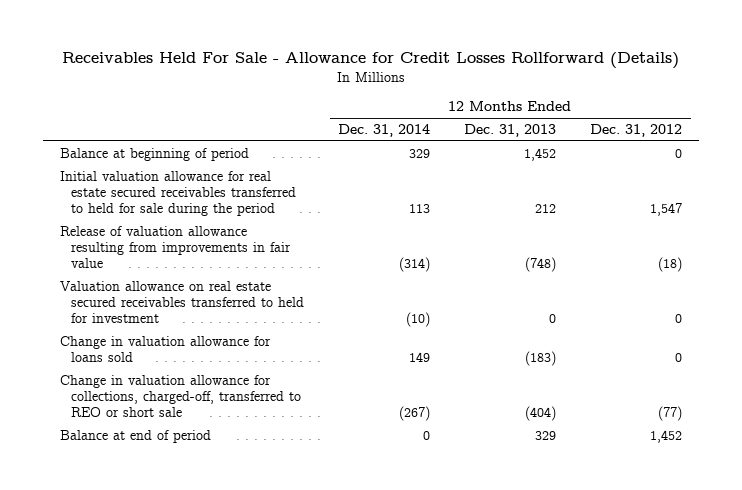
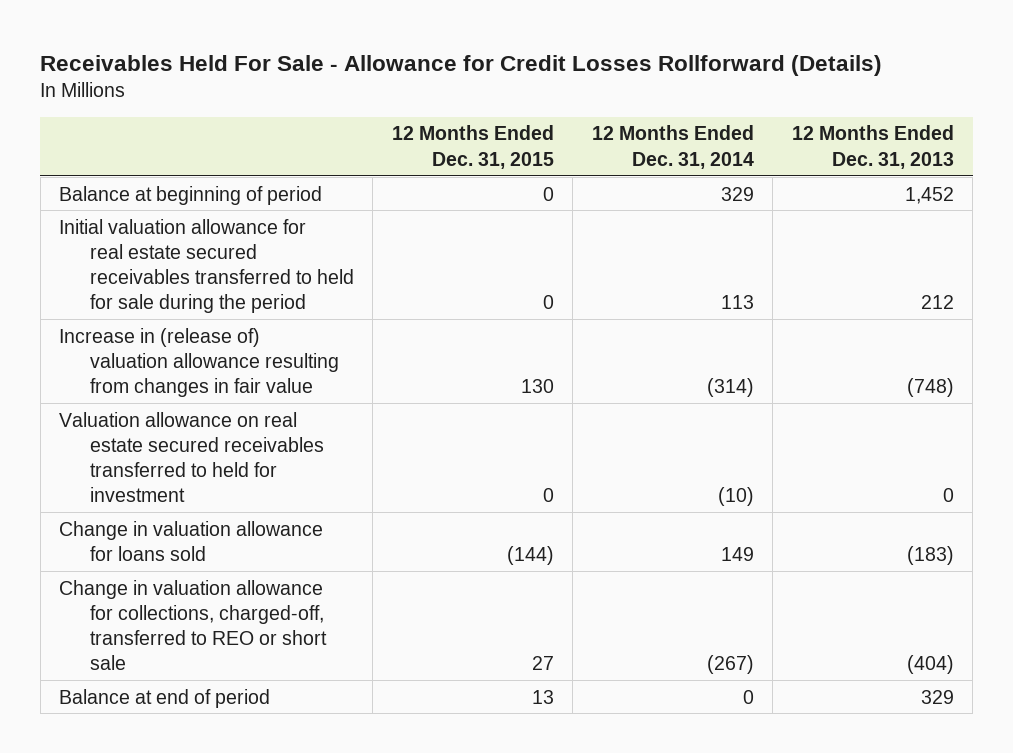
[590,124,683,138] Dec. 31, 2012 -> none
none -> [391,125,554,169] 12 Months Ended Dec. 31, 2015
[59,226,291,269] Release of valuation allowance resulting from improvements in fair value -> [58,327,339,397] Increase in (release of) valuation allowance resulting from changes in fair value

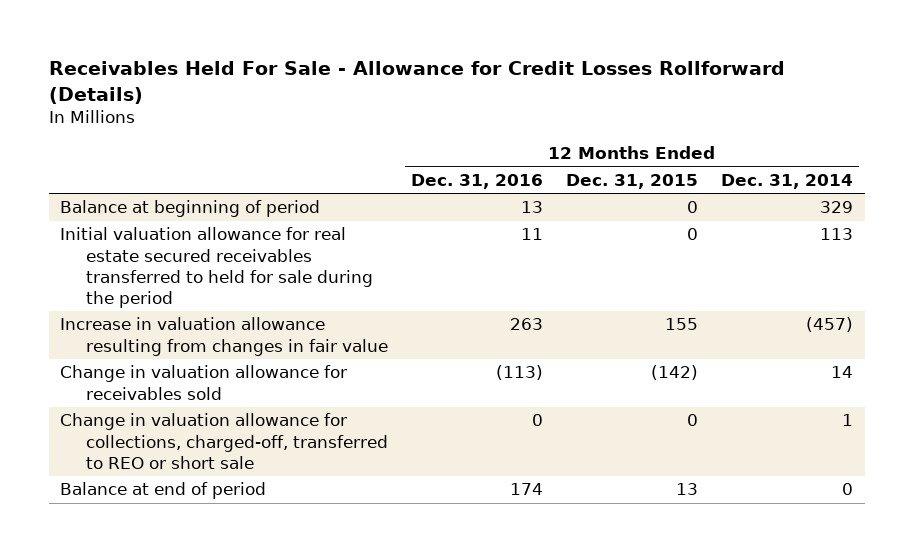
[791,125,954,169] 12 Months Ended Dec. 31, 2013 -> none
none -> [411,173,544,189] Dec. 31, 2016
[58,411,324,503] Valuation allowance on real estate secured receivables transferred to held for investment -> none
[58,327,339,397] Increase in (release of) valuation allowance resulting from changes in fair value -> [60,317,389,356] Increase in valuation allowance resulting from changes in fair value
[520,378,554,393] 130 -> [665,318,699,331] 155
[706,377,754,397] (314) -> [806,317,854,333] (457)
[58,520,323,561] Change in valuation allowance for loans sold -> [60,365,348,400] Change in valuation allowance for receivables sold
[506,545,554,565] (144) -> [651,365,699,381] (142)
[720,546,754,561] 149 -> [831,366,854,379] 14
[531,656,554,671] 27 -> [687,414,699,427] 0
[706,655,754,675] (267) -> [842,414,854,427] 1

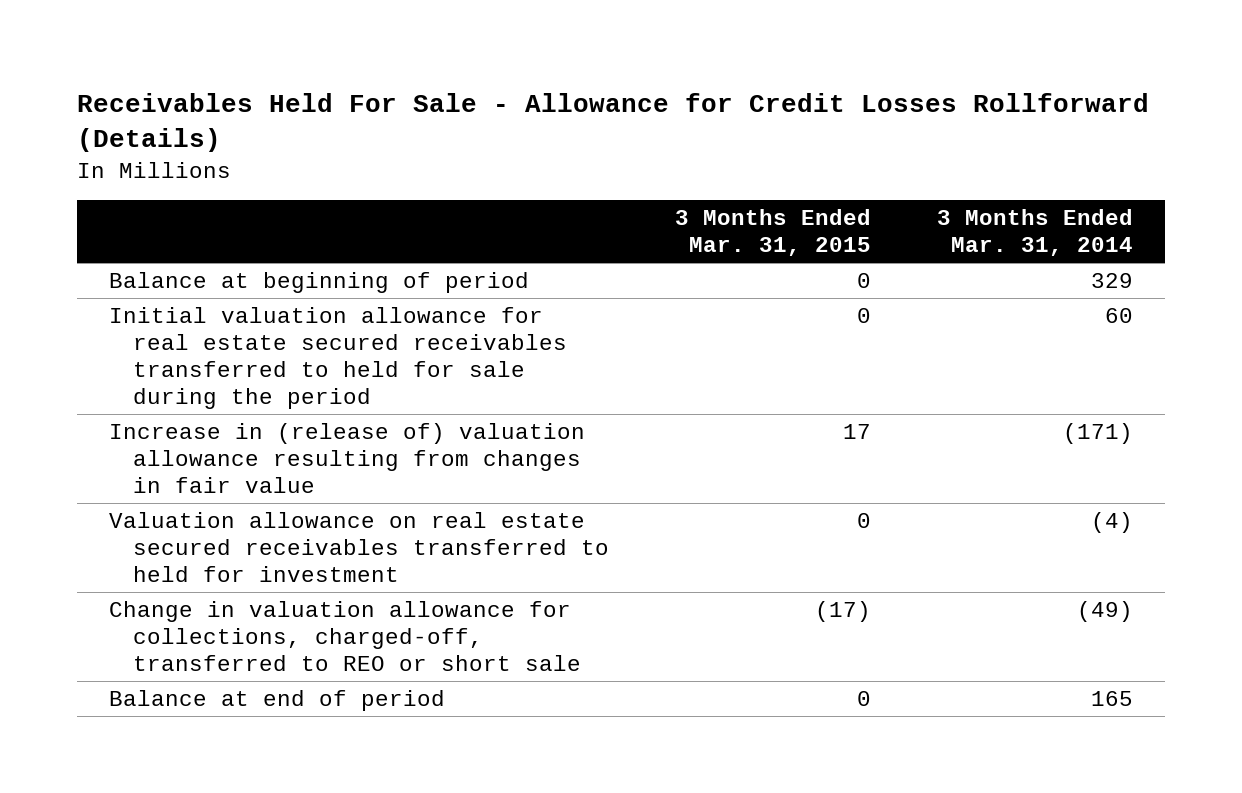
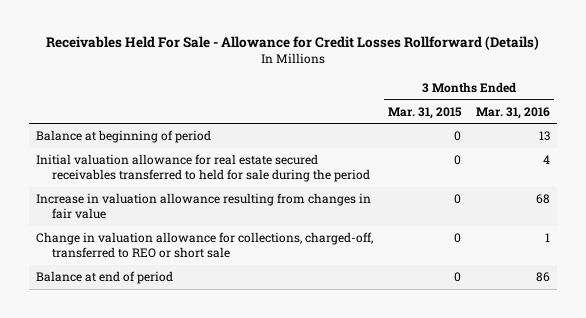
[936,209,1133,257] 3 Months Ended Mar. 31, 2014 -> none
none -> [475,106,550,119] Mar. 31, 2016
[109,512,610,582] Valuation allowance on real estate secured receivables transferred to held for investment -> none
[109,423,586,493] Increase in (release of) valuation allowance resulting from changes in fair value -> [36,193,372,220] Increase in valuation allowance resulting from changes in fair value
[842,424,871,440] 17 -> [454,194,462,205] 0
[814,601,871,623] (17) -> [454,233,462,244] 0

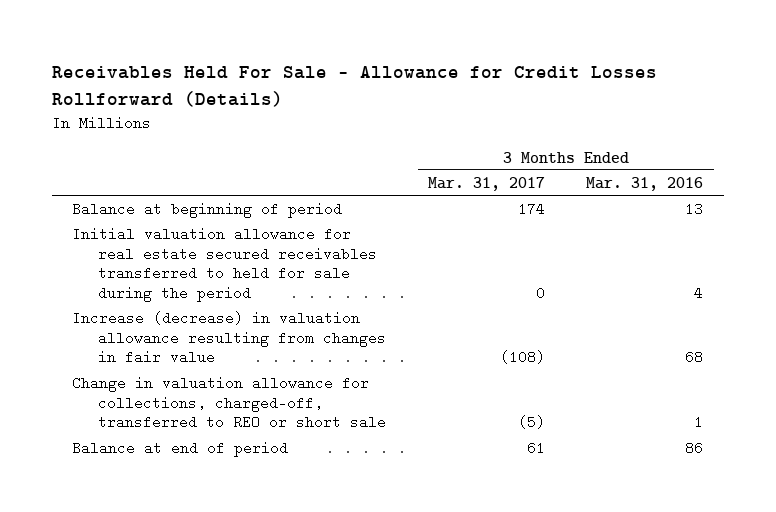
[388,106,463,119] Mar. 31, 2015 -> none
none -> [427,176,545,191] Mar. 31, 2017
[36,193,372,220] Increase in valuation allowance resulting from changes in fair value -> [72,310,387,365] Increase (decrease) in valuation allowance resulting from changes in fair value

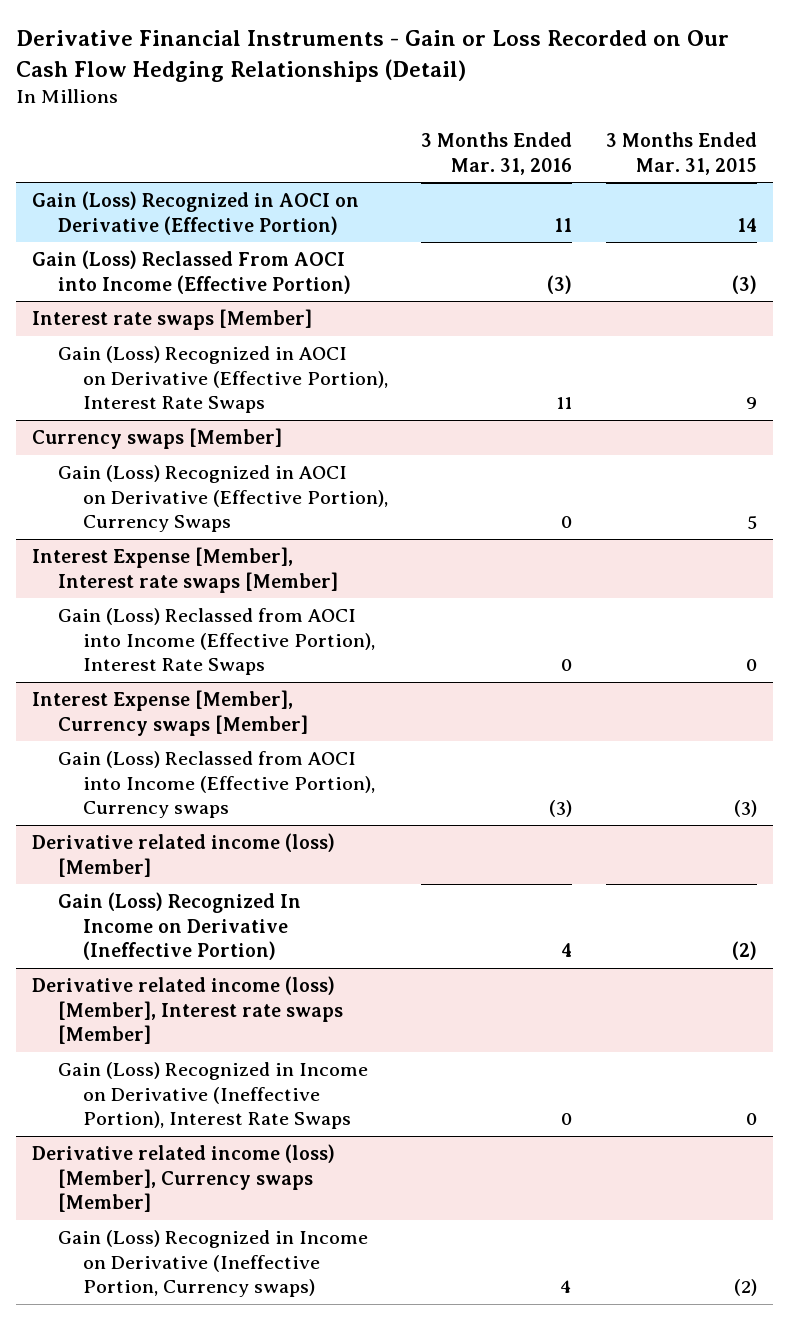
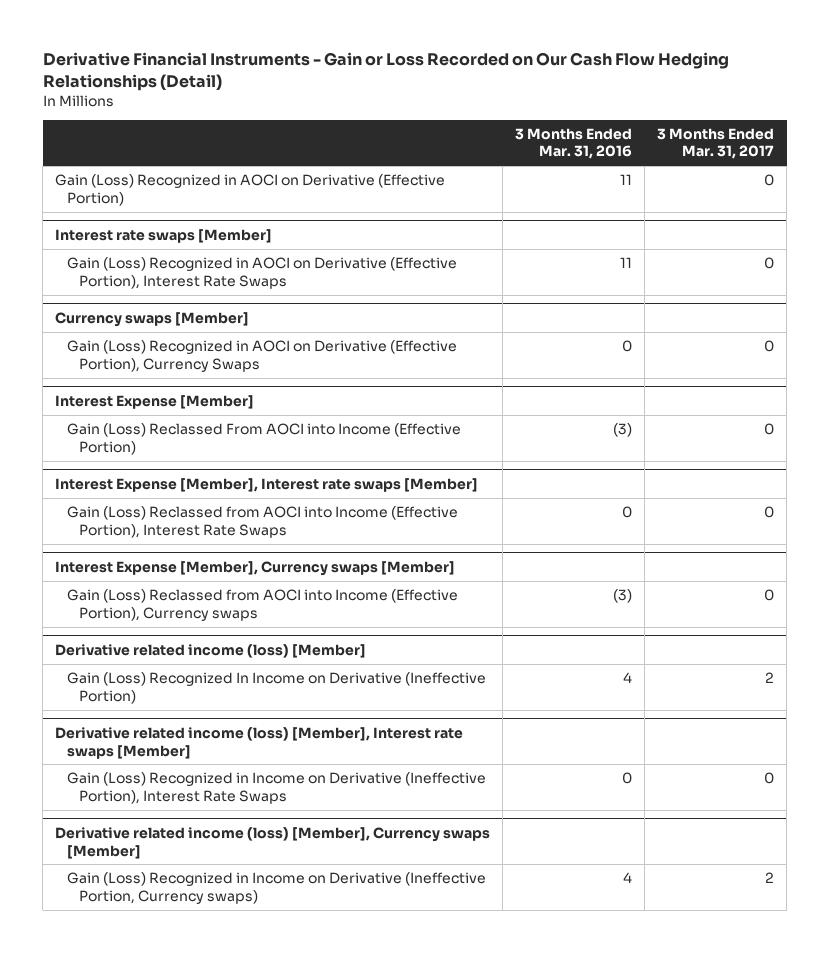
[605,132,757,175] 3 Months Ended Mar. 31, 2015 -> none
none -> [657,127,775,160] 3 Months Ended Mar. 31, 2017
[32,250,351,294] Gain (Loss) Reclassed From AOCI into Income (Effective Portion) -> none
none -> [55,394,255,409] Interest Expense [Member]
none -> [67,423,462,455] Gain (Loss) Reclassed From AOCI into Income (Effective Portion)

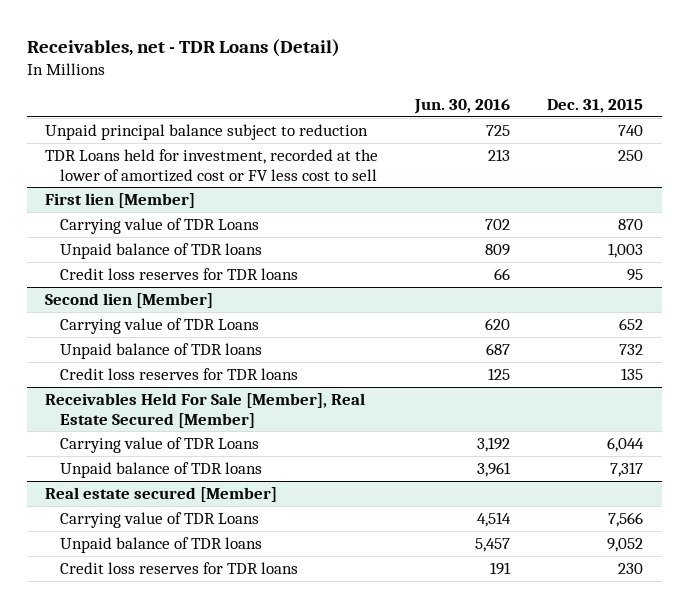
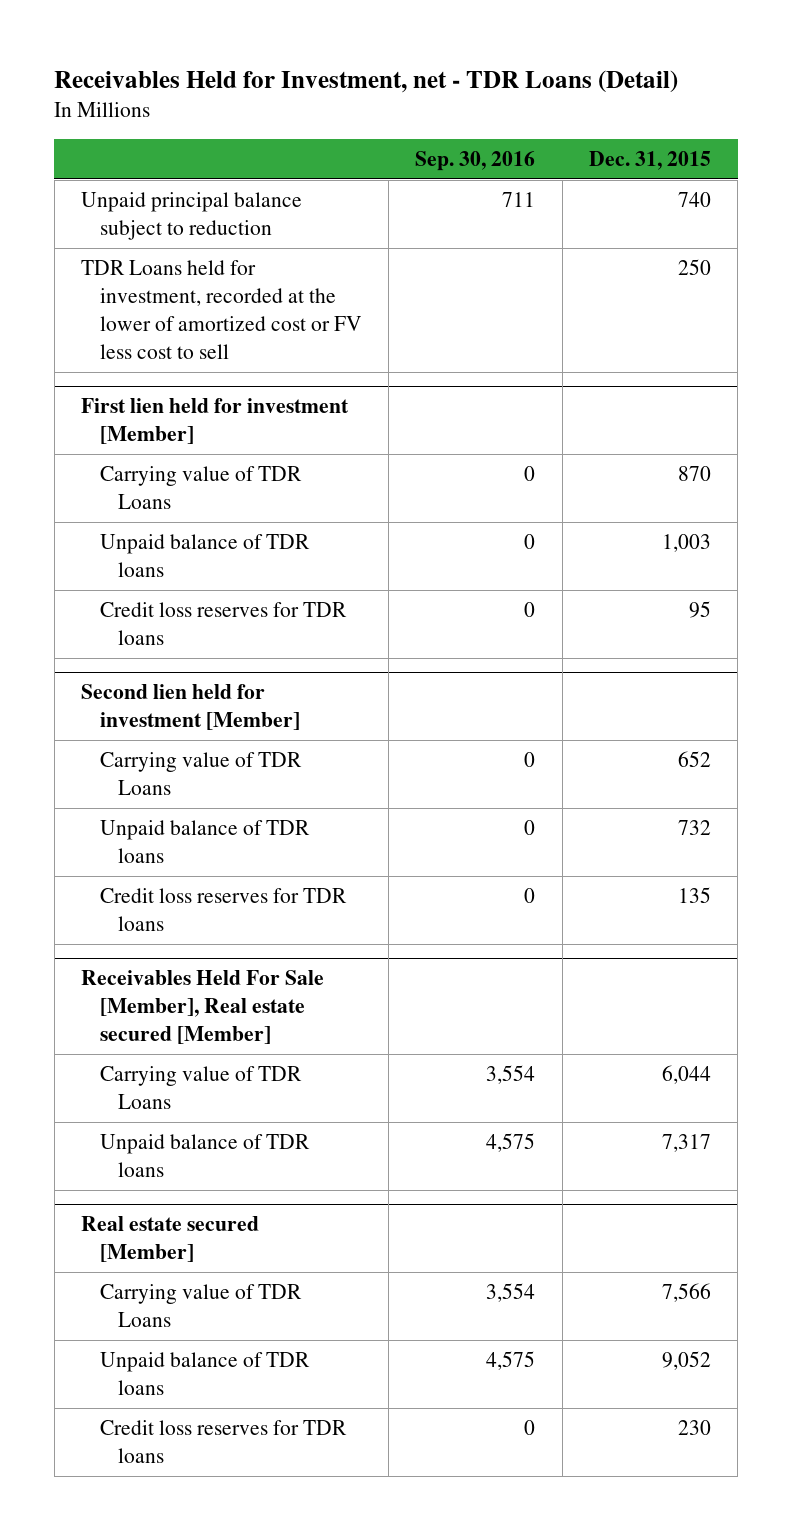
[26,38,340,57] Receivables, net - TDR Loans (Detail) -> [54,69,679,93] Receivables Held for Investment, net - TDR Loans (Detail)
[414,98,511,114] Jun. 30, 2016 -> none
none -> [415,150,536,171] Sep. 30, 2016
[45,193,196,209] First lien [Member] -> [80,398,349,445] First lien held for investment [Member]
[45,293,214,309] Second lien [Member] -> [80,684,300,731] Second lien held for investment [Member]
[45,393,366,428] Receivables Held For Sale [Member], Real Estate Secured [Member] -> [80,970,324,1045] Receivables Held For Sale [Member], Real estate secured [Member]

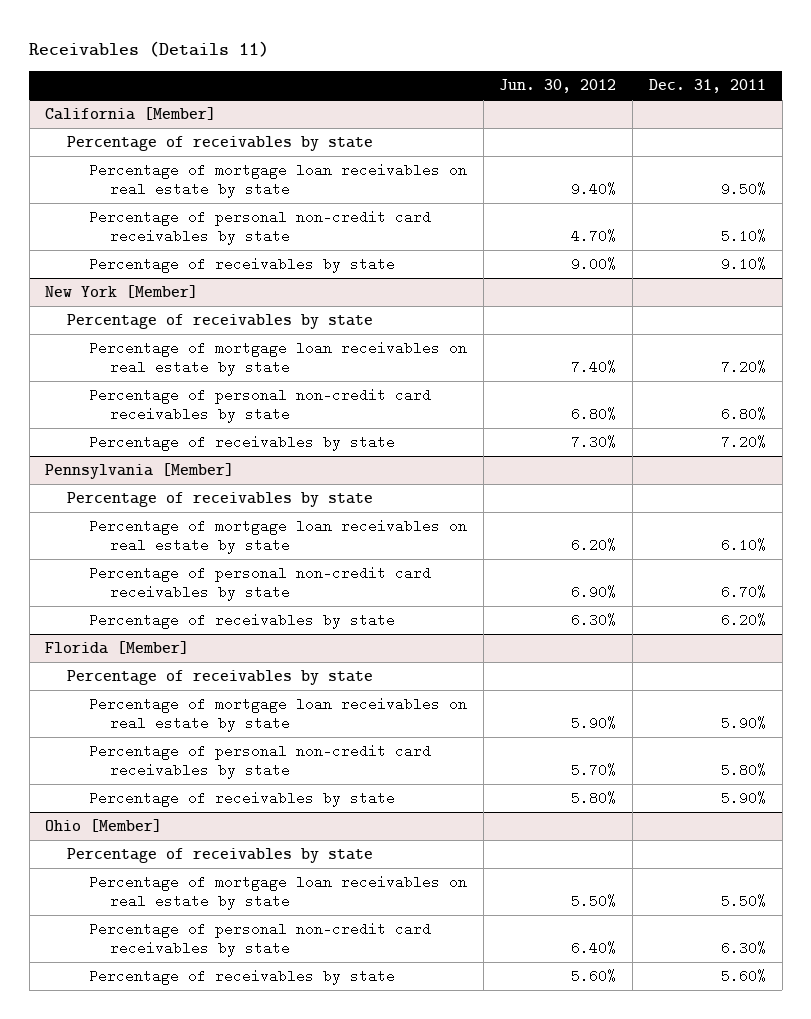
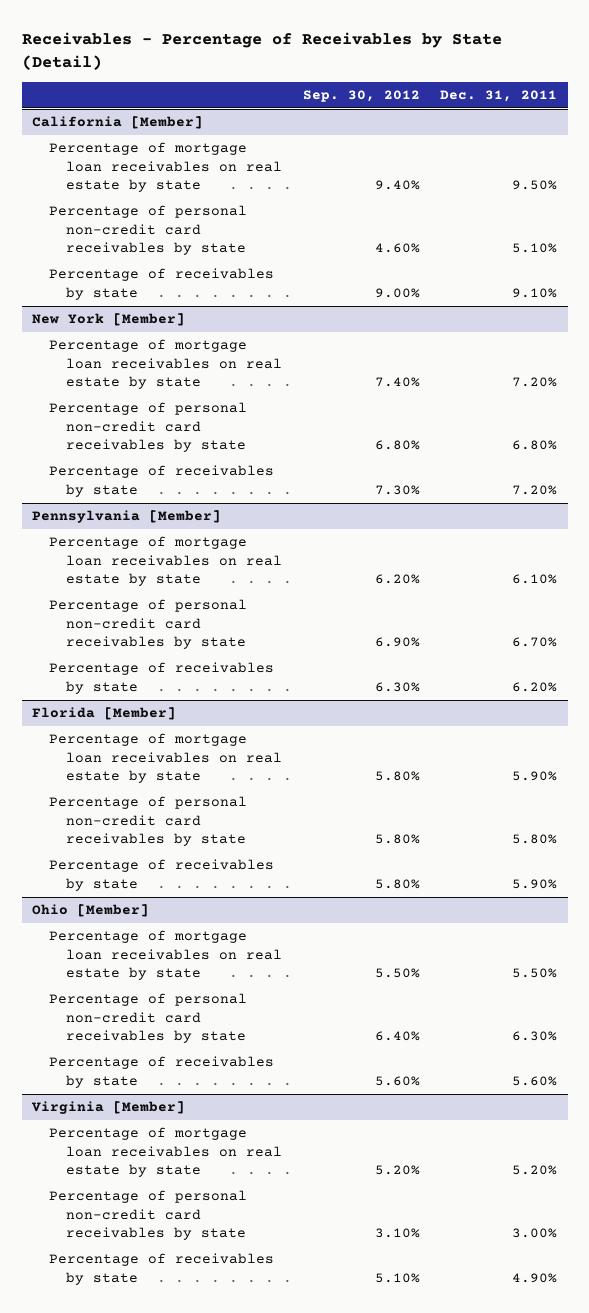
[29,40,270,57] Receivables (Details 11) -> [21,32,502,70] Receivables - Percentage of Receivables by State (Detail)
[499,79,617,94] Jun. 30, 2012 -> none
none -> [302,89,420,102] Sep. 30, 2012
[67,135,374,151] Percentage of receivables by state -> none
[67,313,374,329] Percentage of receivables by state -> none
[67,491,374,507] Percentage of receivables by state -> none
[67,669,374,685] Percentage of receivables by state -> none
[67,847,374,863] Percentage of receivables by state -> none
none -> [31,1101,186,1115] Virginia [Member]
none -> [48,1127,282,1178] Percentage of mortgage loan receivables on real estate by state
none -> [48,1190,247,1241] Percentage of personal non-credit card receivables by state
none -> [48,1253,274,1285] Percentage of receivables by state

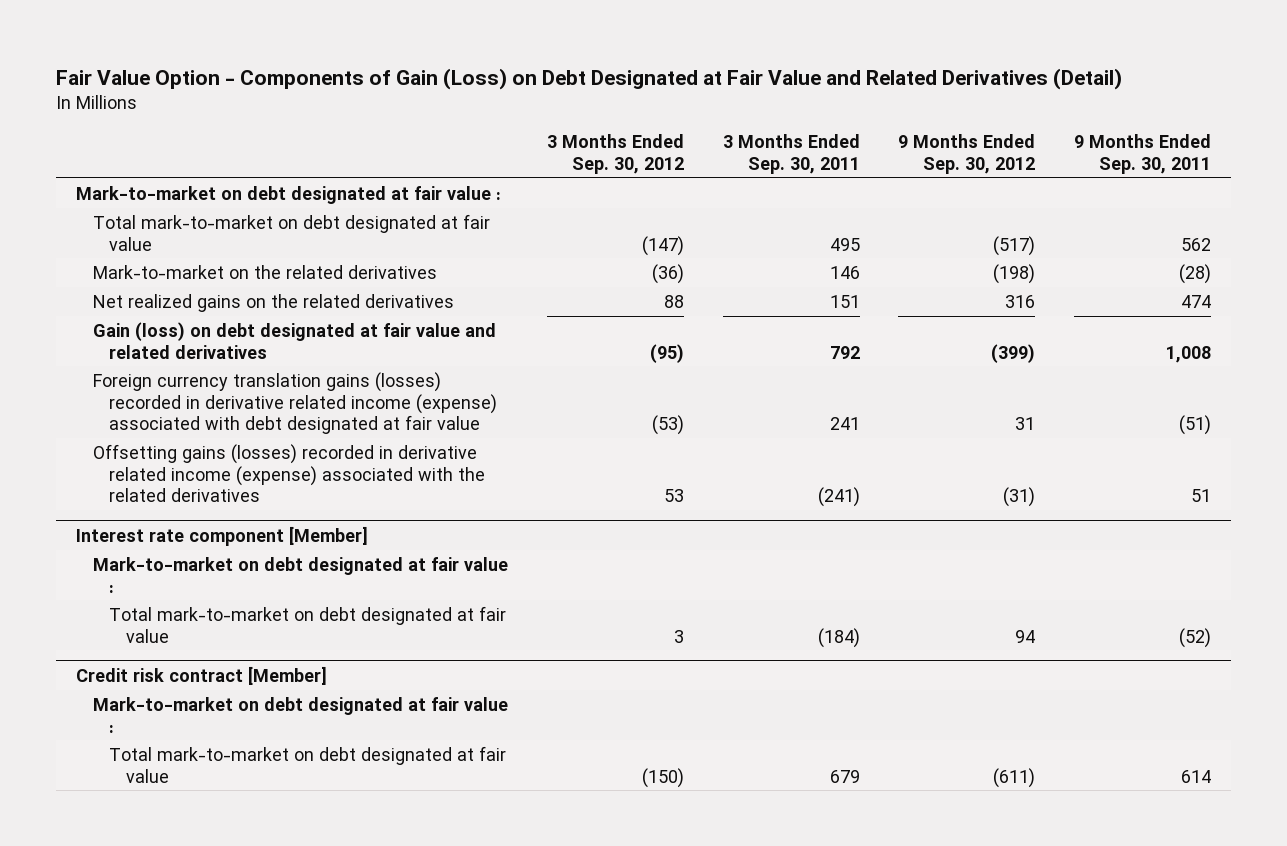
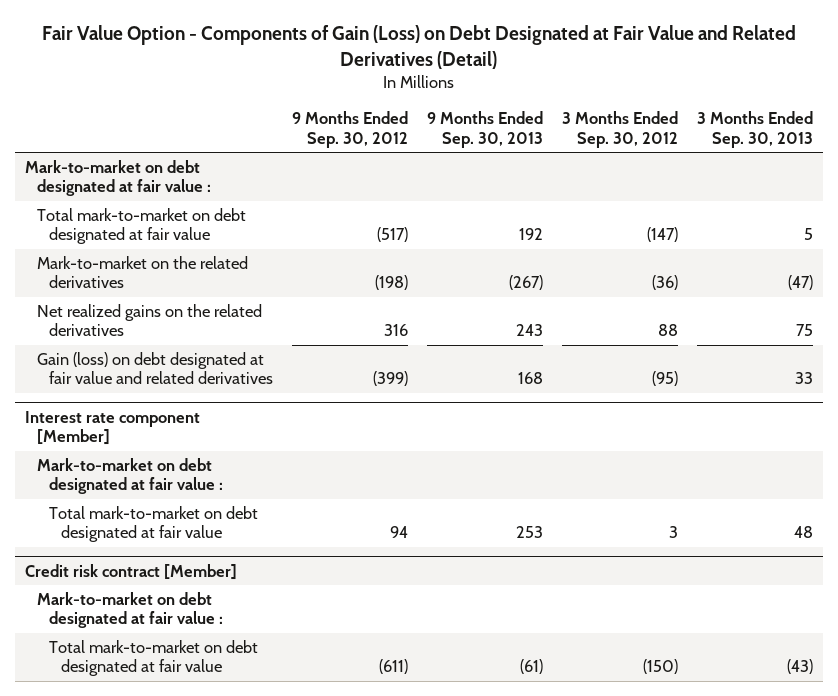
[722,133,860,174] 3 Months Ended Sep. 30, 2011 -> none
[1074,133,1212,174] 9 Months Ended Sep. 30, 2011 -> none
none -> [427,111,544,148] 9 Months Ended Sep. 30, 2013
none -> [697,111,814,148] 3 Months Ended Sep. 30, 2013
[92,371,498,435] Foreign currency translation gains (losses) recorded in derivative related income (expense) associated with debt designated at fair value -> none
[92,443,486,503] Offsetting gains (losses) recorded in derivative related income (expense) associated with the related derivatives -> none

